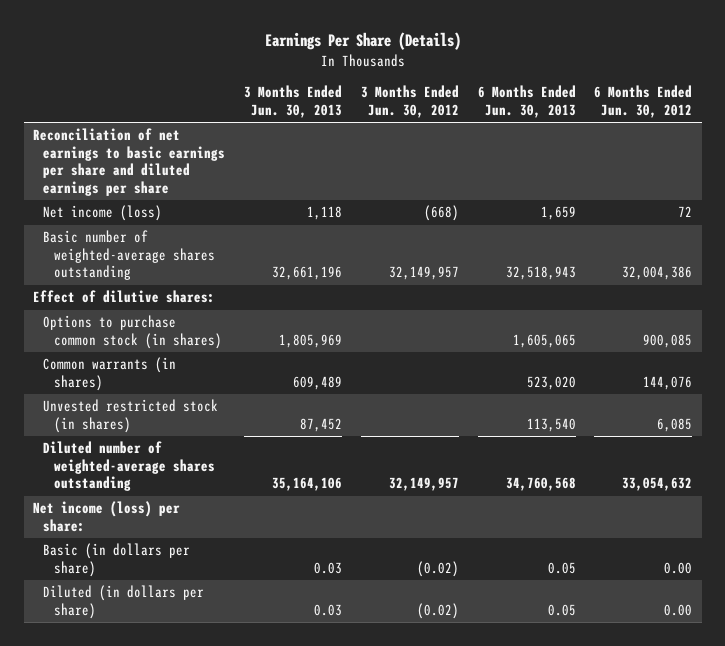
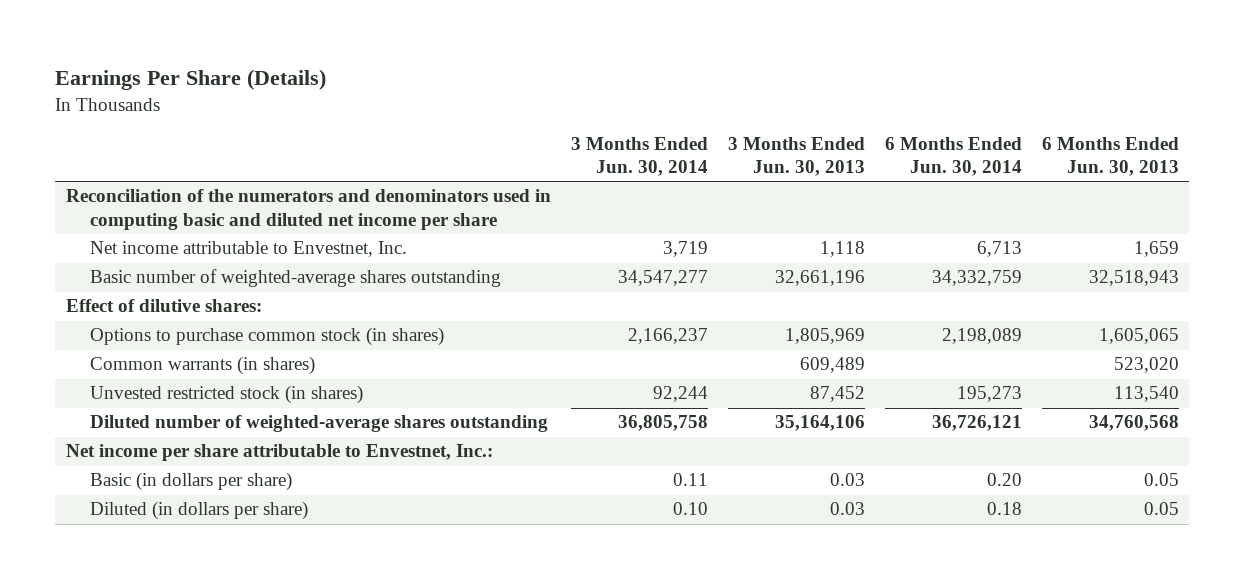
[360,85,459,118] 3 Months Ended Jun. 30, 2012 -> none
[594,85,693,118] 6 Months Ended Jun. 30, 2012 -> none
none -> [570,136,708,177] 3 Months Ended Jun. 30, 2014
none -> [885,136,1023,177] 6 Months Ended Jun. 30, 2014
[32,128,226,196] Reconciliation of net earnings to basic earnings per share and diluted earnings per share -> [65,189,551,230] Reconciliation of the numerators and denominators used in computing basic and diluted net income per share
[43,205,163,222] Net income (loss) -> [90,241,408,258] Net income attributable to Envestnet, Inc.
[32,501,180,532] Net income (loss) per share: -> [65,444,493,462] Net income per share attributable to Envestnet, Inc.:

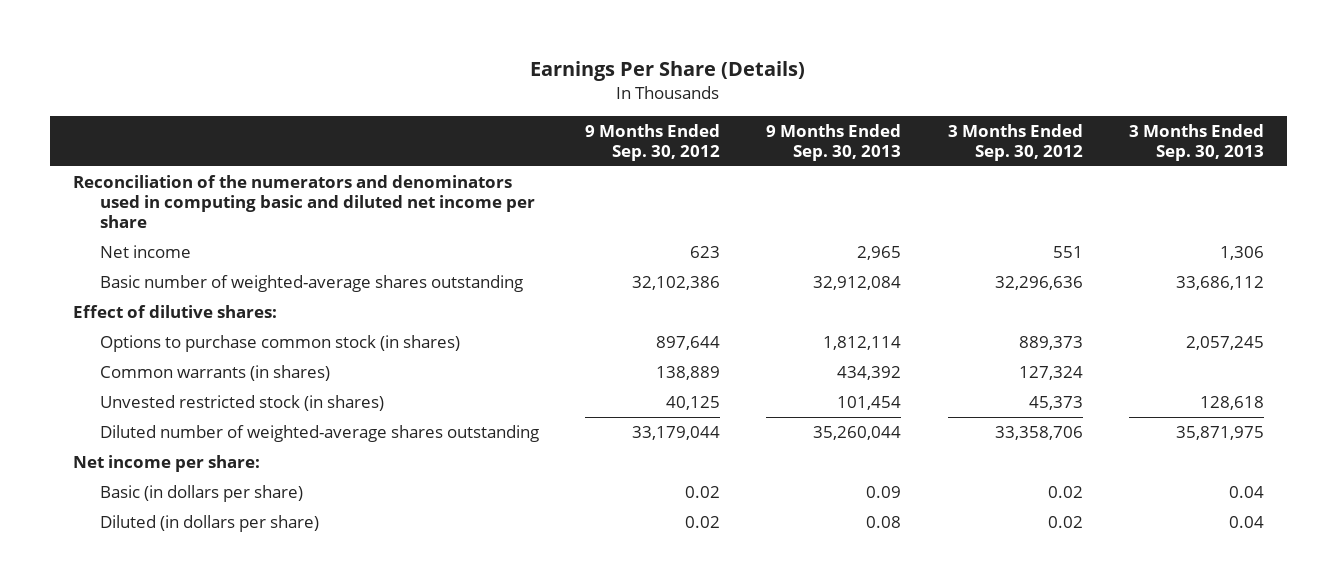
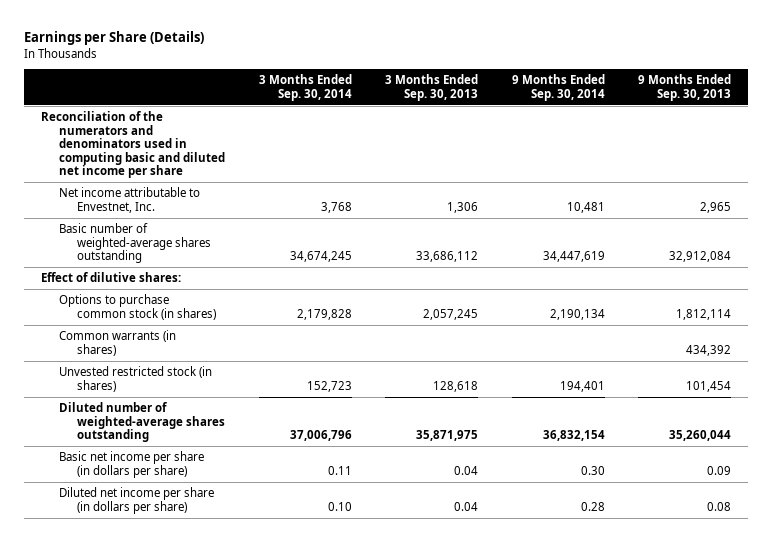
[530,61,806,82] Earnings Per Share (Details) -> [24,31,205,46] Earnings per Share (Details)
[584,124,720,161] 9 Months Ended Sep. 30, 2012 -> none
[947,124,1083,161] 3 Months Ended Sep. 30, 2012 -> none
none -> [258,74,352,101] 3 Months Ended Sep. 30, 2014
none -> [511,74,605,101] 9 Months Ended Sep. 30, 2014
[99,245,191,259] Net income -> [59,187,201,213] Net income attributable to Envestnet, Inc.
[72,455,260,473] Net income per share: -> none
[99,485,303,503] Basic (in dollars per share) -> [59,451,205,478] Basic net income per share (in dollars per share)
[99,515,319,533] Diluted (in dollars per share) -> [59,487,215,514] Diluted net income per share (in dollars per share)

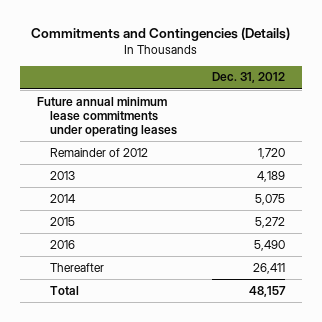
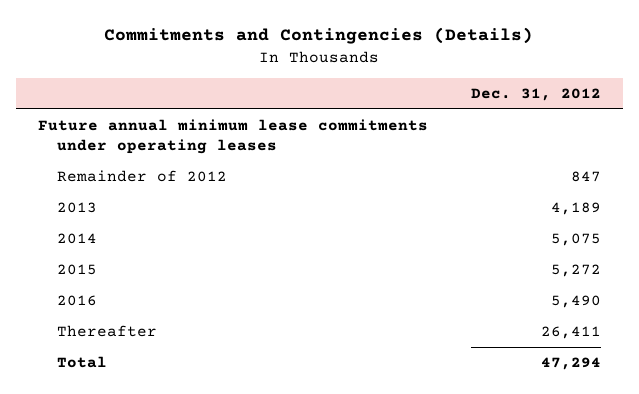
[257,147,285,159] 1,720 -> [571,171,602,183] 847
[248,285,286,297] 48,157 -> [541,357,602,371] 47,294

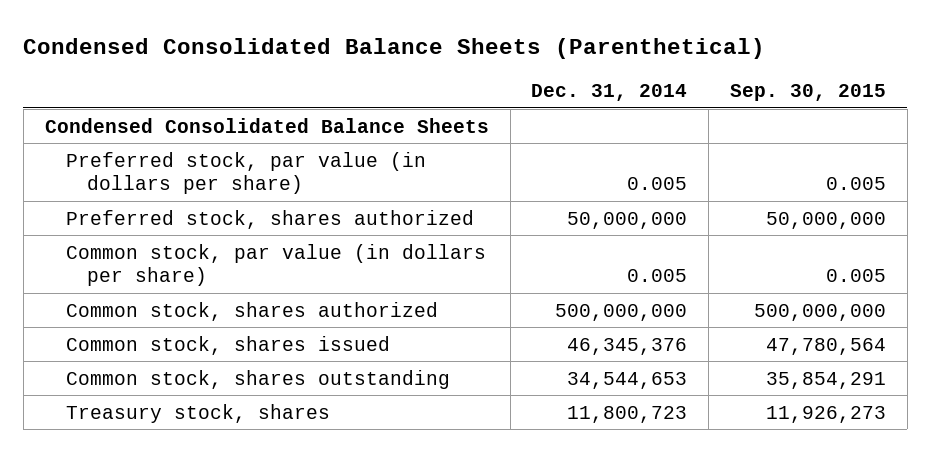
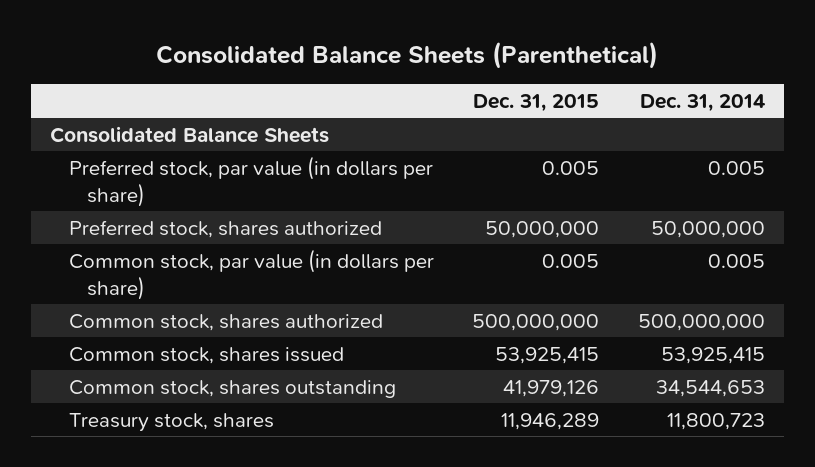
[23,37,766,59] Condensed Consolidated Balance Sheets (Parenthetical) -> [156,41,659,70] Consolidated Balance Sheets (Parenthetical)
[730,84,887,102] Sep. 30, 2015 -> none
none -> [473,93,600,112] Dec. 31, 2015
[44,117,489,133] Condensed Consolidated Balance Sheets -> [49,125,329,143] Consolidated Balance Sheets
[567,337,688,355] 46,345,376 -> [660,346,765,364] 53,925,415

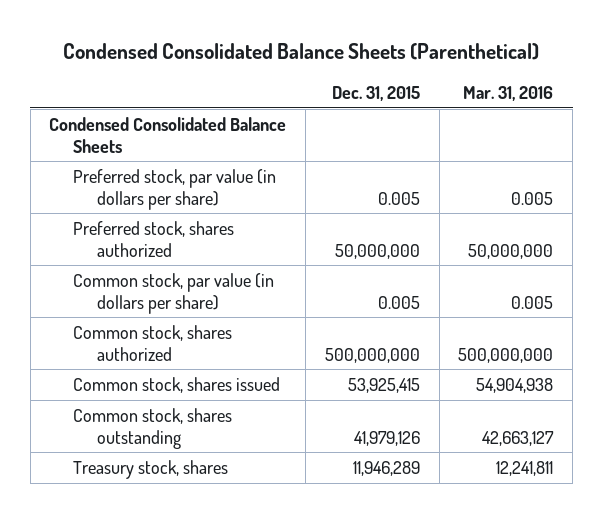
[156,41,659,70] Consolidated Balance Sheets (Parenthetical) -> [63,42,540,60] Condensed Consolidated Balance Sheets (Parenthetical)
[639,93,765,112] Dec. 31, 2014 -> none
none -> [463,85,554,101] Mar. 31, 2016
[49,125,329,143] Consolidated Balance Sheets -> [49,117,287,153] Condensed Consolidated Balance Sheets

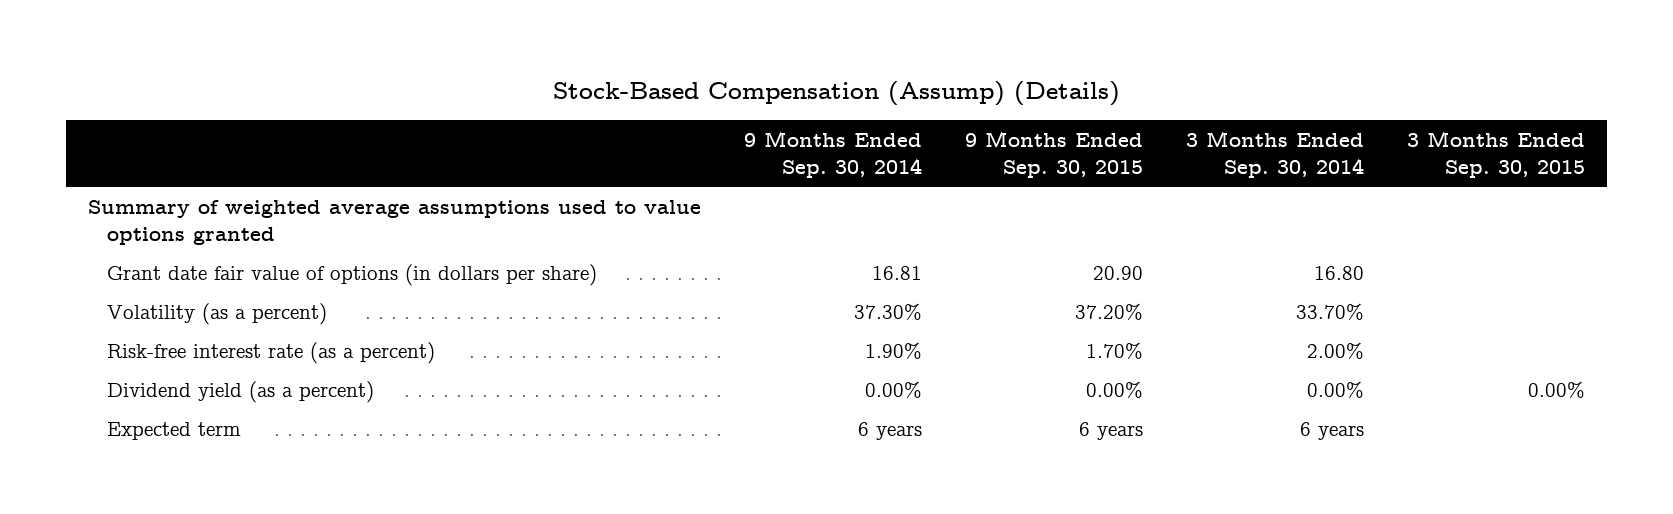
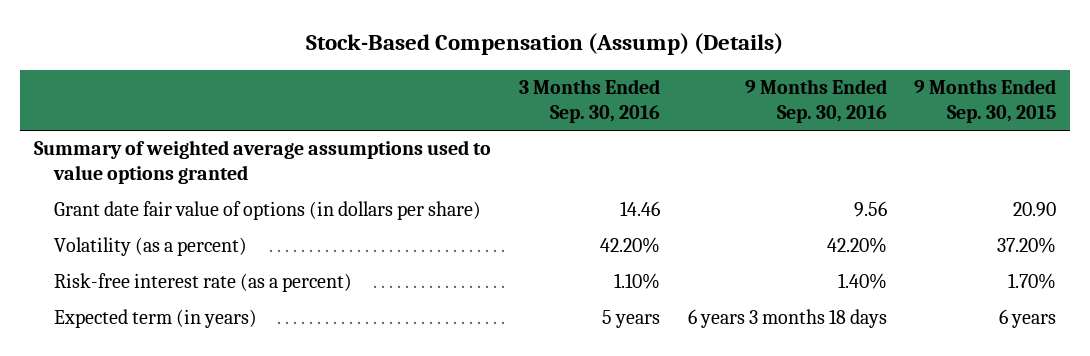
[744,130,923,178] 9 Months Ended Sep. 30, 2014 -> none
[1186,130,1365,178] 3 Months Ended Sep. 30, 2014 -> none
[1407,130,1586,178] 3 Months Ended Sep. 30, 2015 -> none
none -> [518,79,660,123] 3 Months Ended Sep. 30, 2016
none -> [744,79,887,123] 9 Months Ended Sep. 30, 2016
[106,380,374,403] Dividend yield (as a percent) -> none
[106,421,241,440] Expected term -> [54,309,258,329] Expected term (in years)

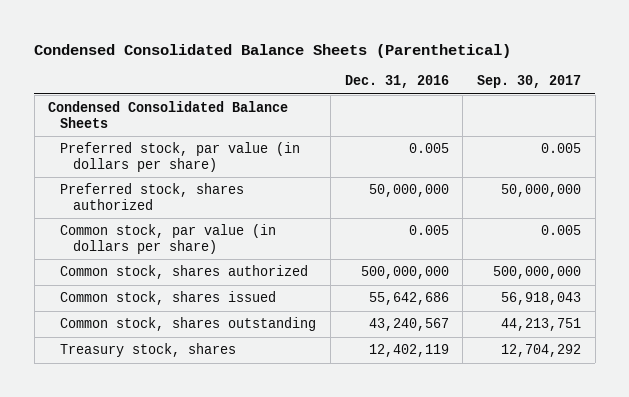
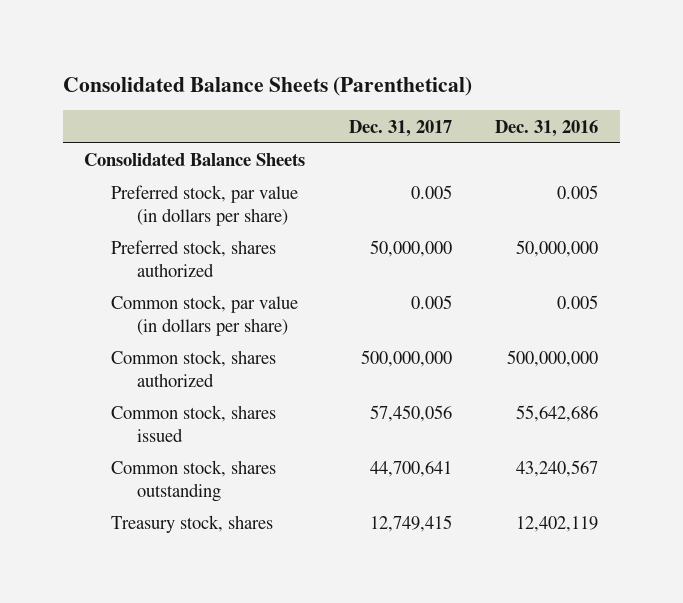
[34,43,512,58] Condensed Consolidated Balance Sheets (Parenthetical) -> [62,76,472,96] Consolidated Balance Sheets (Parenthetical)
[477,75,582,89] Sep. 30, 2017 -> none
none -> [348,119,452,137] Dec. 31, 2017
[48,101,289,128] Condensed Consolidated Balance Sheets -> [84,153,306,167] Consolidated Balance Sheets

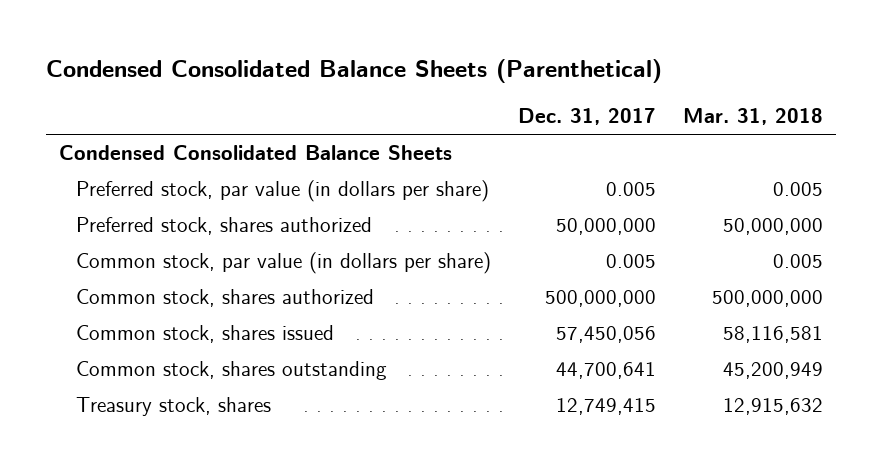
[62,76,472,96] Consolidated Balance Sheets (Parenthetical) -> [45,59,662,84] Condensed Consolidated Balance Sheets (Parenthetical)
[495,119,599,137] Dec. 31, 2016 -> none
none -> [682,108,823,126] Mar. 31, 2018
[84,153,306,167] Consolidated Balance Sheets -> [59,145,453,161] Condensed Consolidated Balance Sheets

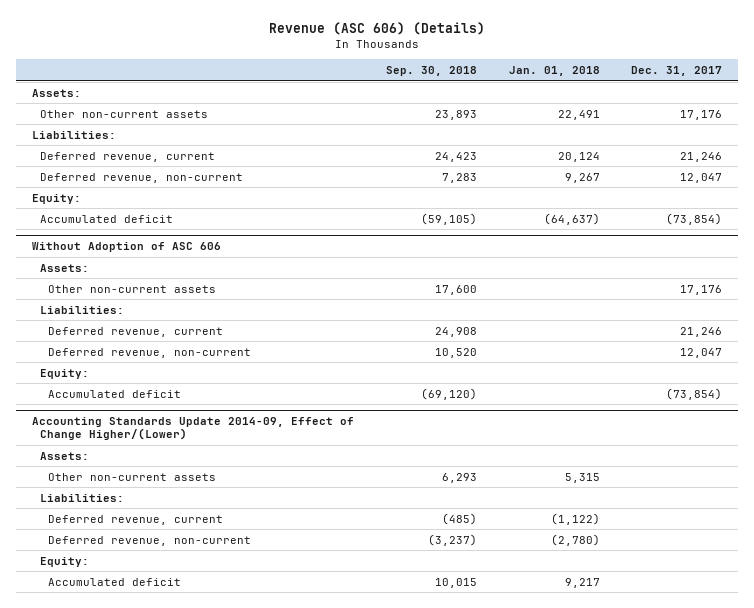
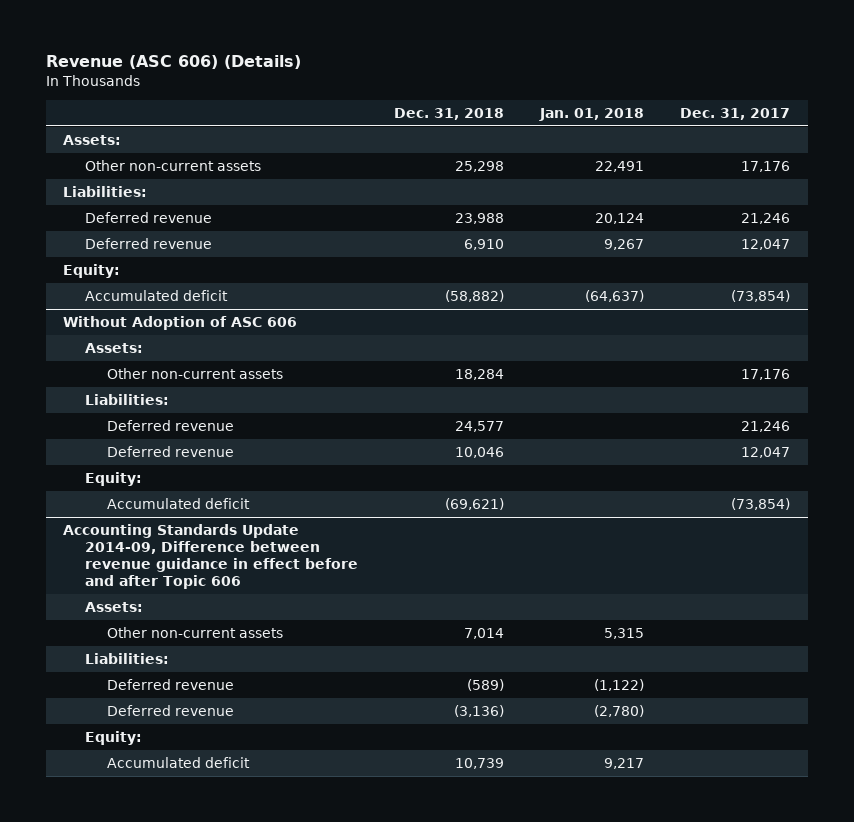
[385,65,477,76] Sep. 30, 2018 -> none
none -> [394,107,505,120] Dec. 31, 2018
[40,151,216,162] Deferred revenue, current -> [85,212,213,224] Deferred revenue
[40,172,244,183] Deferred revenue, non-current -> [85,238,213,250] Deferred revenue
[48,326,224,337] Deferred revenue, current -> [107,420,235,432] Deferred revenue
[48,347,252,358] Deferred revenue, non-current -> [107,446,235,458] Deferred revenue
[32,417,355,441] Accounting Standards Update 2014-09, Effect of Change Higher/(Lower) -> none
none -> [63,524,359,590] Accounting Standards Update 2014-09, Difference between revenue guidance in effect before and after Topic 606
[48,514,224,525] Deferred revenue, current -> [107,679,235,691] Deferred revenue
[48,535,252,546] Deferred revenue, non-current -> [107,705,235,717] Deferred revenue

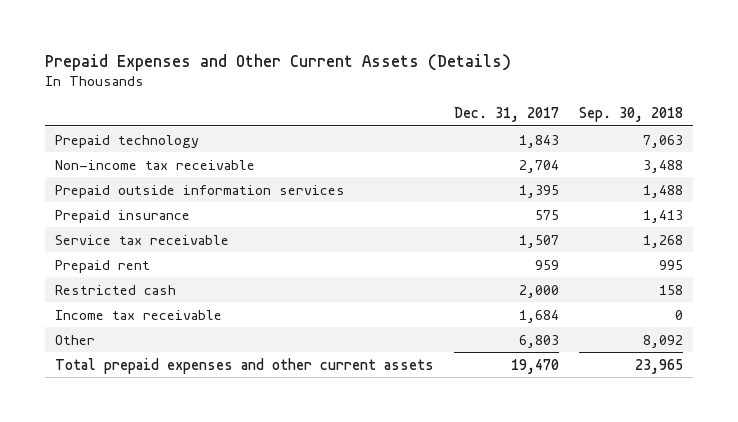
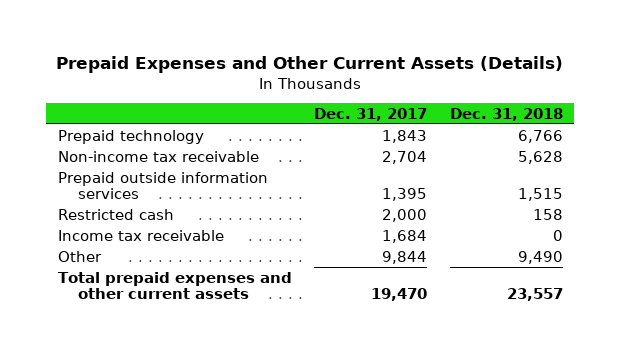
[578,106,683,122] Sep. 30, 2018 -> none
none -> [449,107,563,121] Dec. 31, 2018
[54,209,190,223] Prepaid insurance -> none
[54,234,229,245] Service tax receivable -> none
[54,259,150,273] Prepaid rent -> none
[518,334,559,348] 6,803 -> [382,250,428,264] 9,844

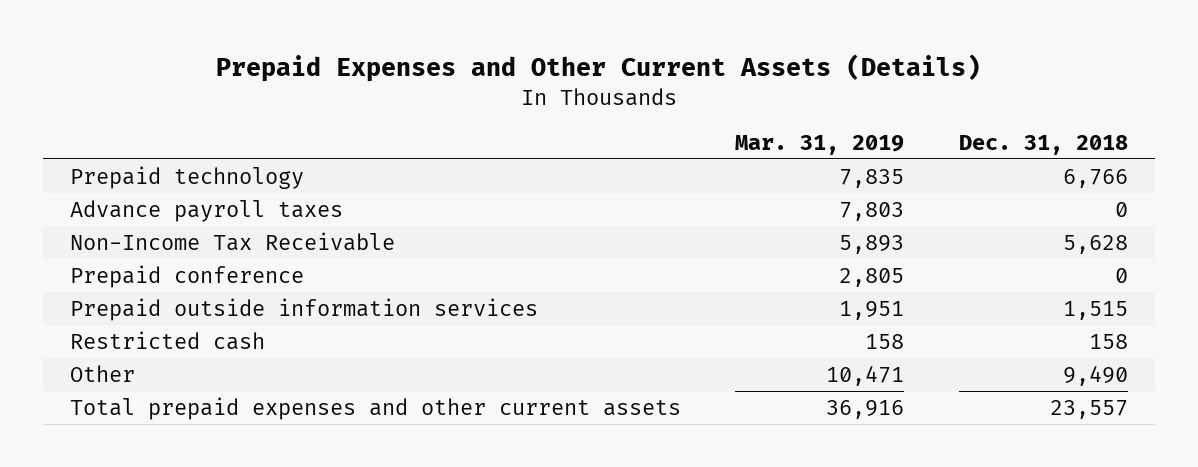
[314,107,428,121] Dec. 31, 2017 -> none
none -> [735,134,905,155] Mar. 31, 2019
none -> [69,199,343,222] Advance payroll taxes
[57,150,259,162] Non-income tax receivable -> [69,231,395,251] Non-Income Tax Receivable
none -> [69,264,304,288] Prepaid conference
[57,229,224,241] Income tax receivable -> none

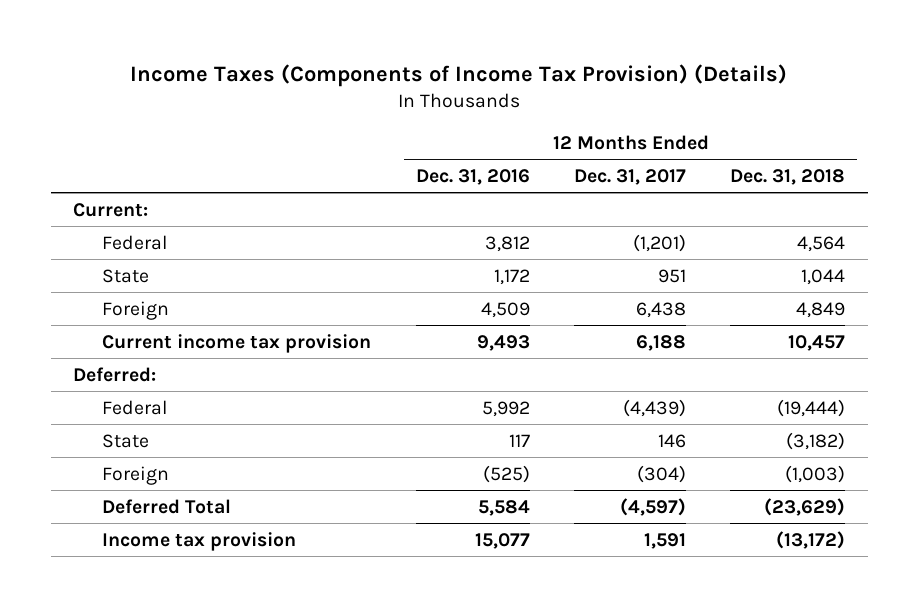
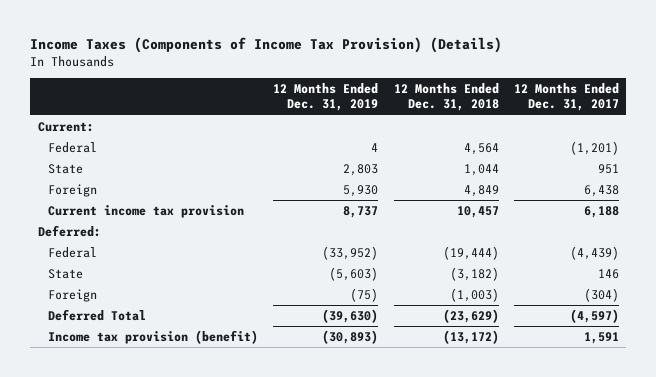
[415,168,530,185] Dec. 31, 2016 -> none
none -> [273,83,379,112] 12 Months Ended Dec. 31, 2019
[102,531,297,551] Income tax provision -> [48,329,259,344] Income tax provision (benefit)

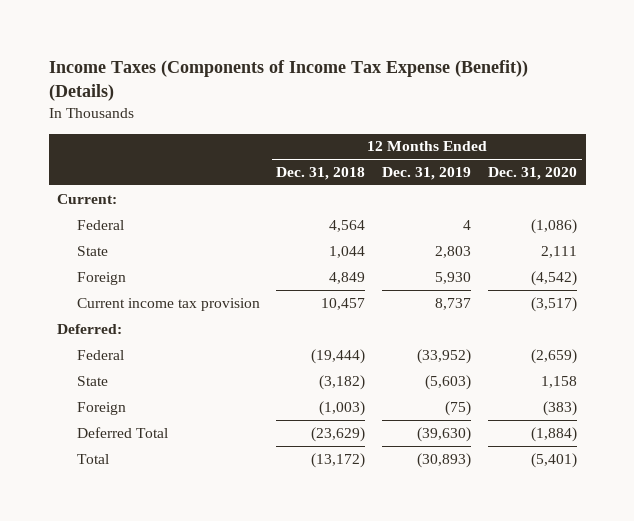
[30,37,503,54] Income Taxes (Components of Income Tax Provision) (Details) -> [48,59,528,101] Income Taxes (Components of Income Tax Expense (Benefit)) (Details)
[513,83,619,112] 12 Months Ended Dec. 31, 2017 -> none
none -> [488,166,578,180] Dec. 31, 2020
[48,329,259,344] Income tax provision (benefit) -> [76,453,109,464] Total

